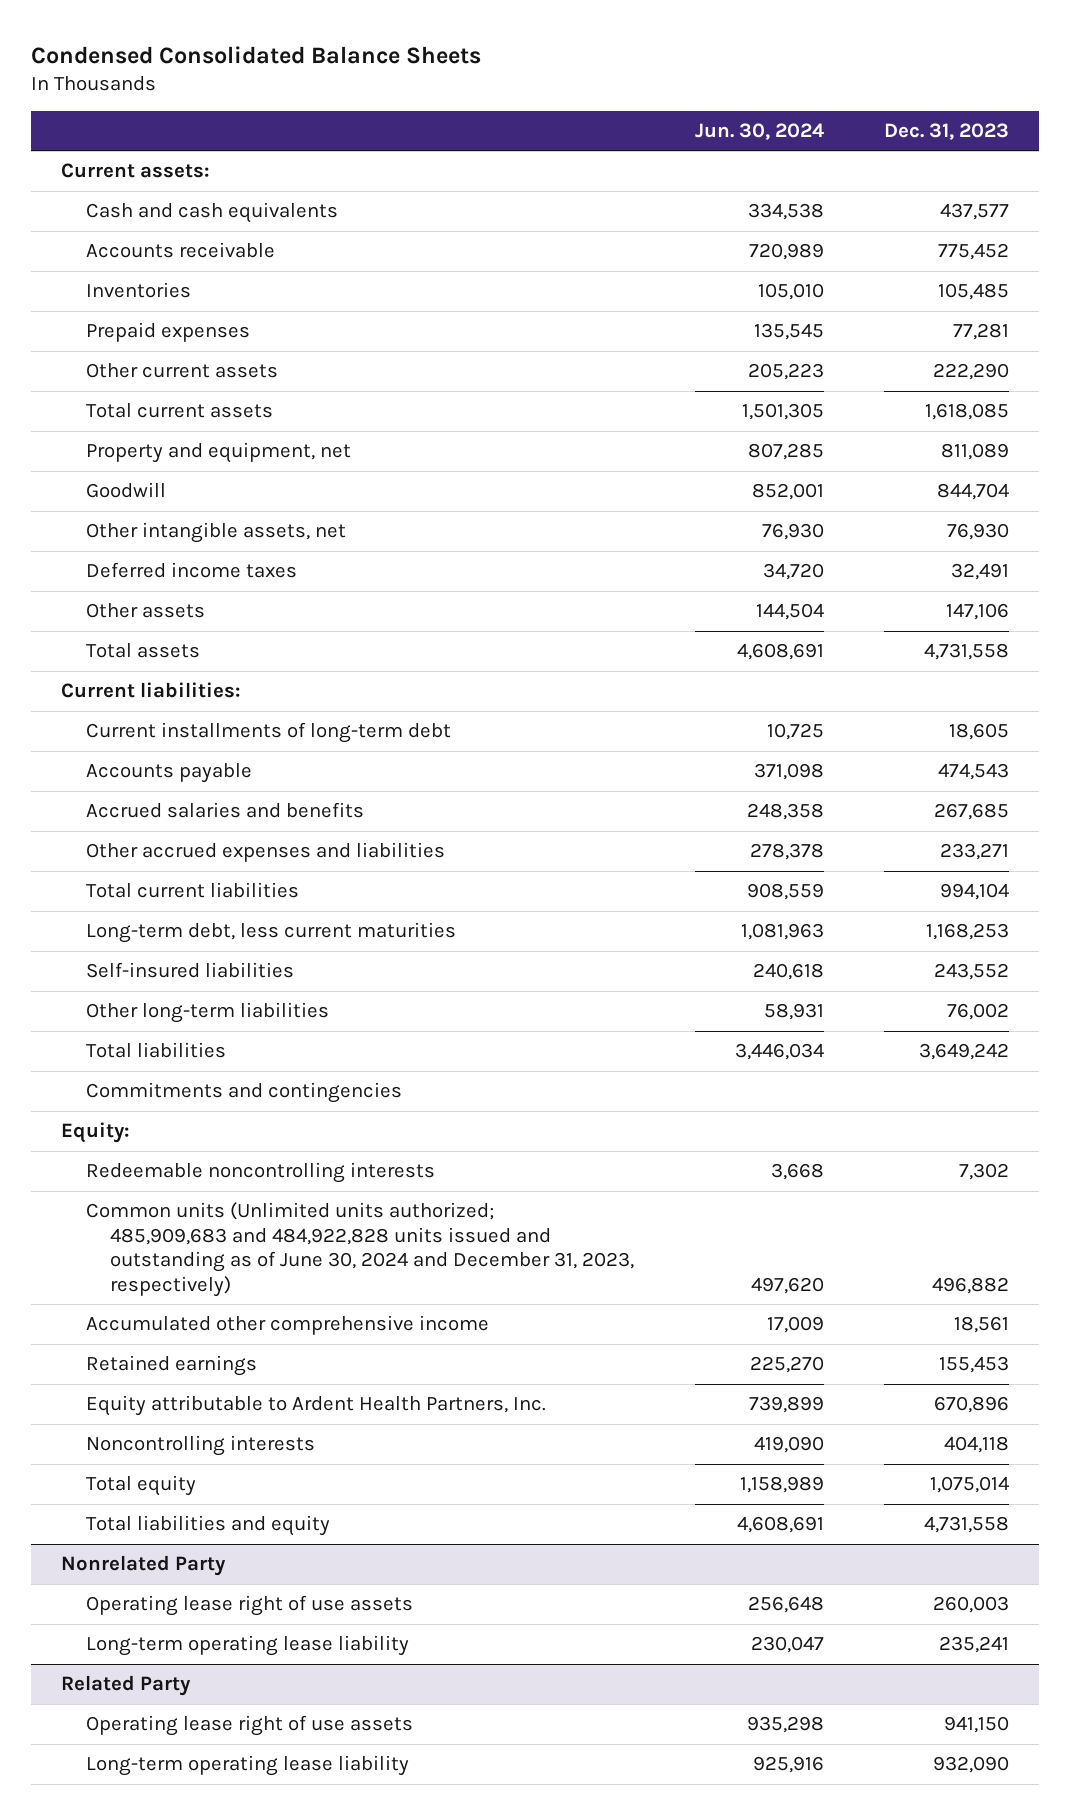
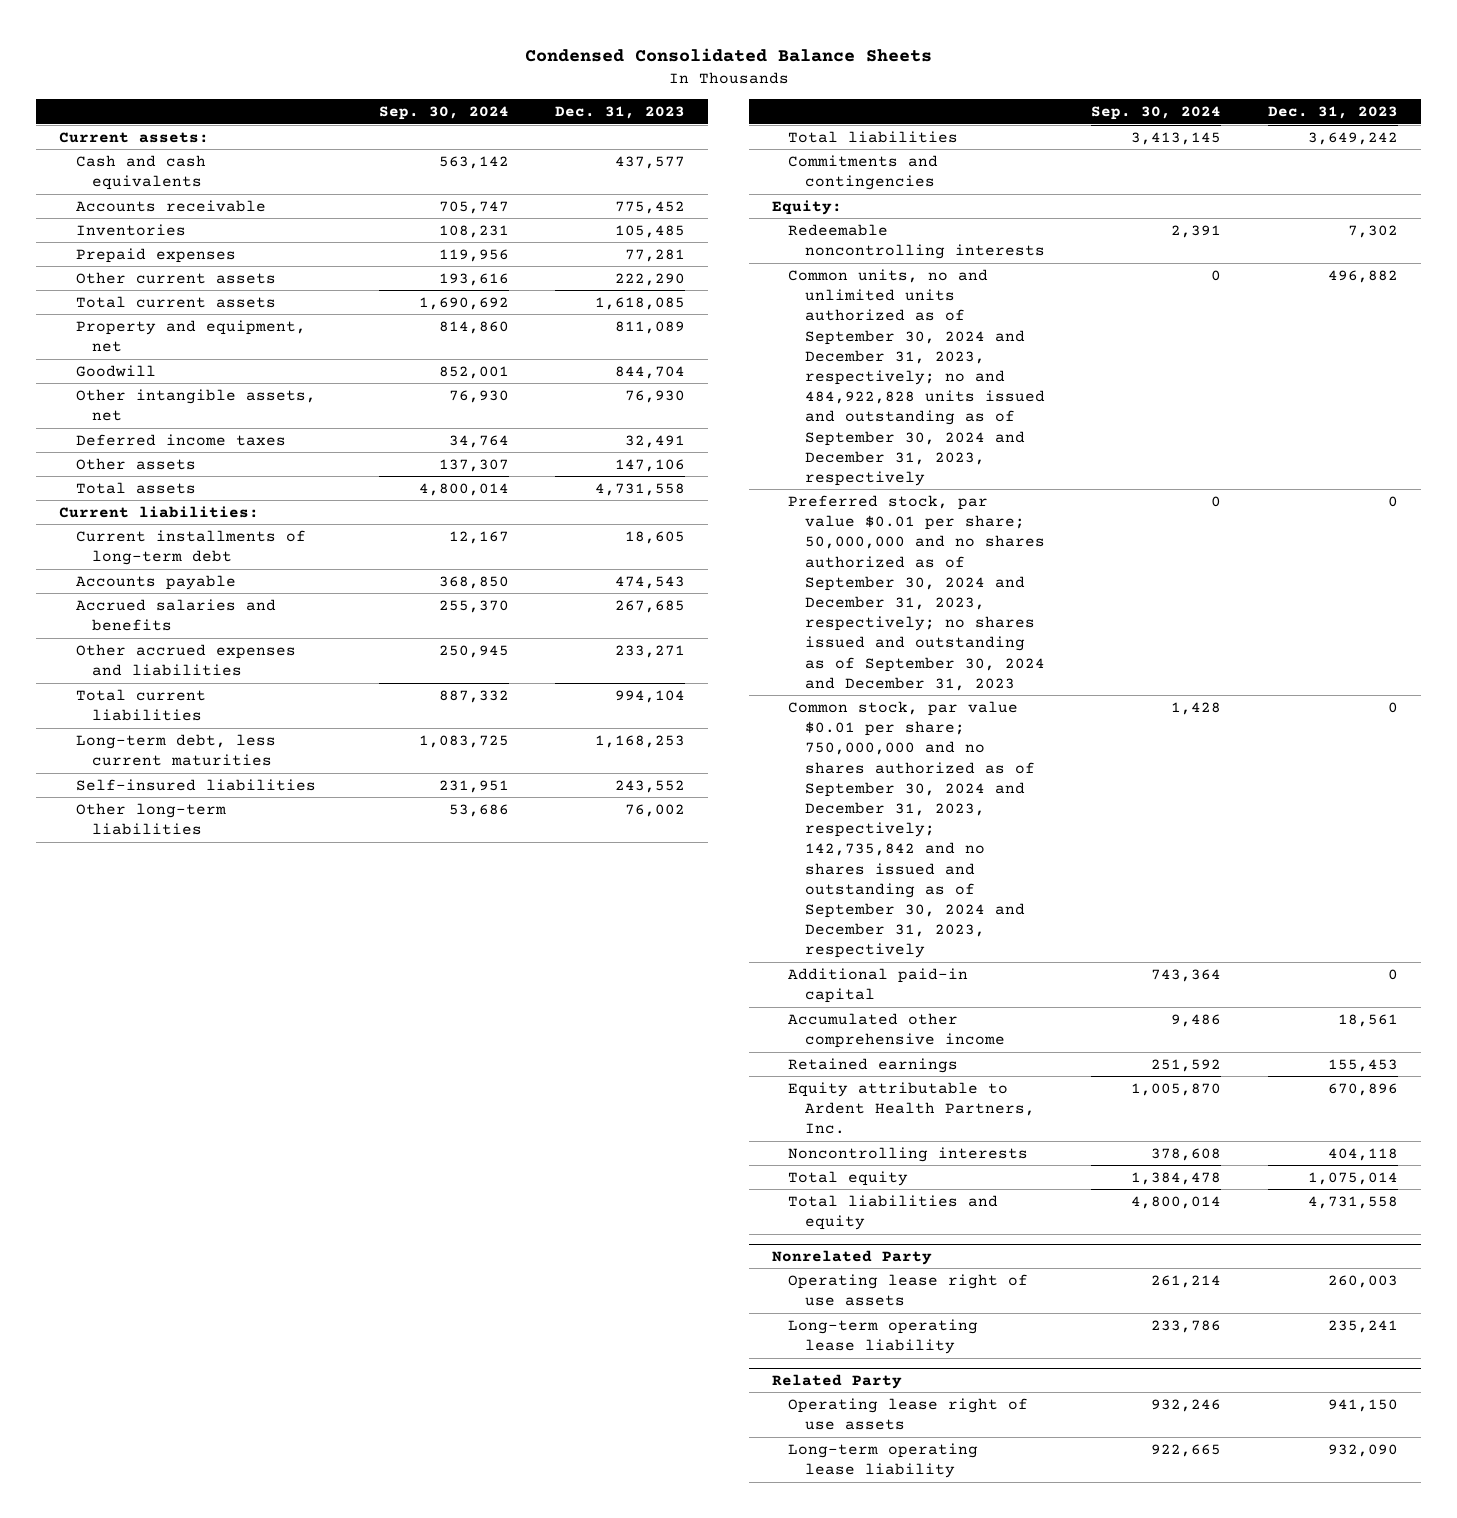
[694,123,824,141] Jun. 30, 2024 -> none
none -> [378,106,509,121] Sep. 30, 2024
none -> [788,268,1045,487] Common units, no and unlimited units authorized as of September 30, 2024 and December 31, 2023, respectively; no and 484,922,828 units issued and outstanding as of September 30, 2024 and December 31, 2023, respectively
none -> [788,494,1045,691] Preferred stock, par value $0.01 per share; 50,000,000 and no shares authorized as of September 30, 2024 and December 31, 2023, respectively; no shares issued and outstanding as of September 30, 2024 and December 31, 2023
[85,1202,635,1297] Common units (Unlimited units authorized; 485,909,683 and 484,922,828 units issued and outstanding as of June 30, 2024 and December 31, 2023, respectively) -> [788,700,1035,959] Common stock, par value $0.01 per share; 750,000,000 and no shares authorized as of September 30, 2024 and December 31, 2023, respectively; 142,735,842 and no shares issued and outstanding as of September 30, 2024 and December 31, 2023, respectively
[932,1276,1010,1294] 496,882 -> [1387,701,1398,713] 0
none -> [788,967,969,1004] Additional paid-in capital

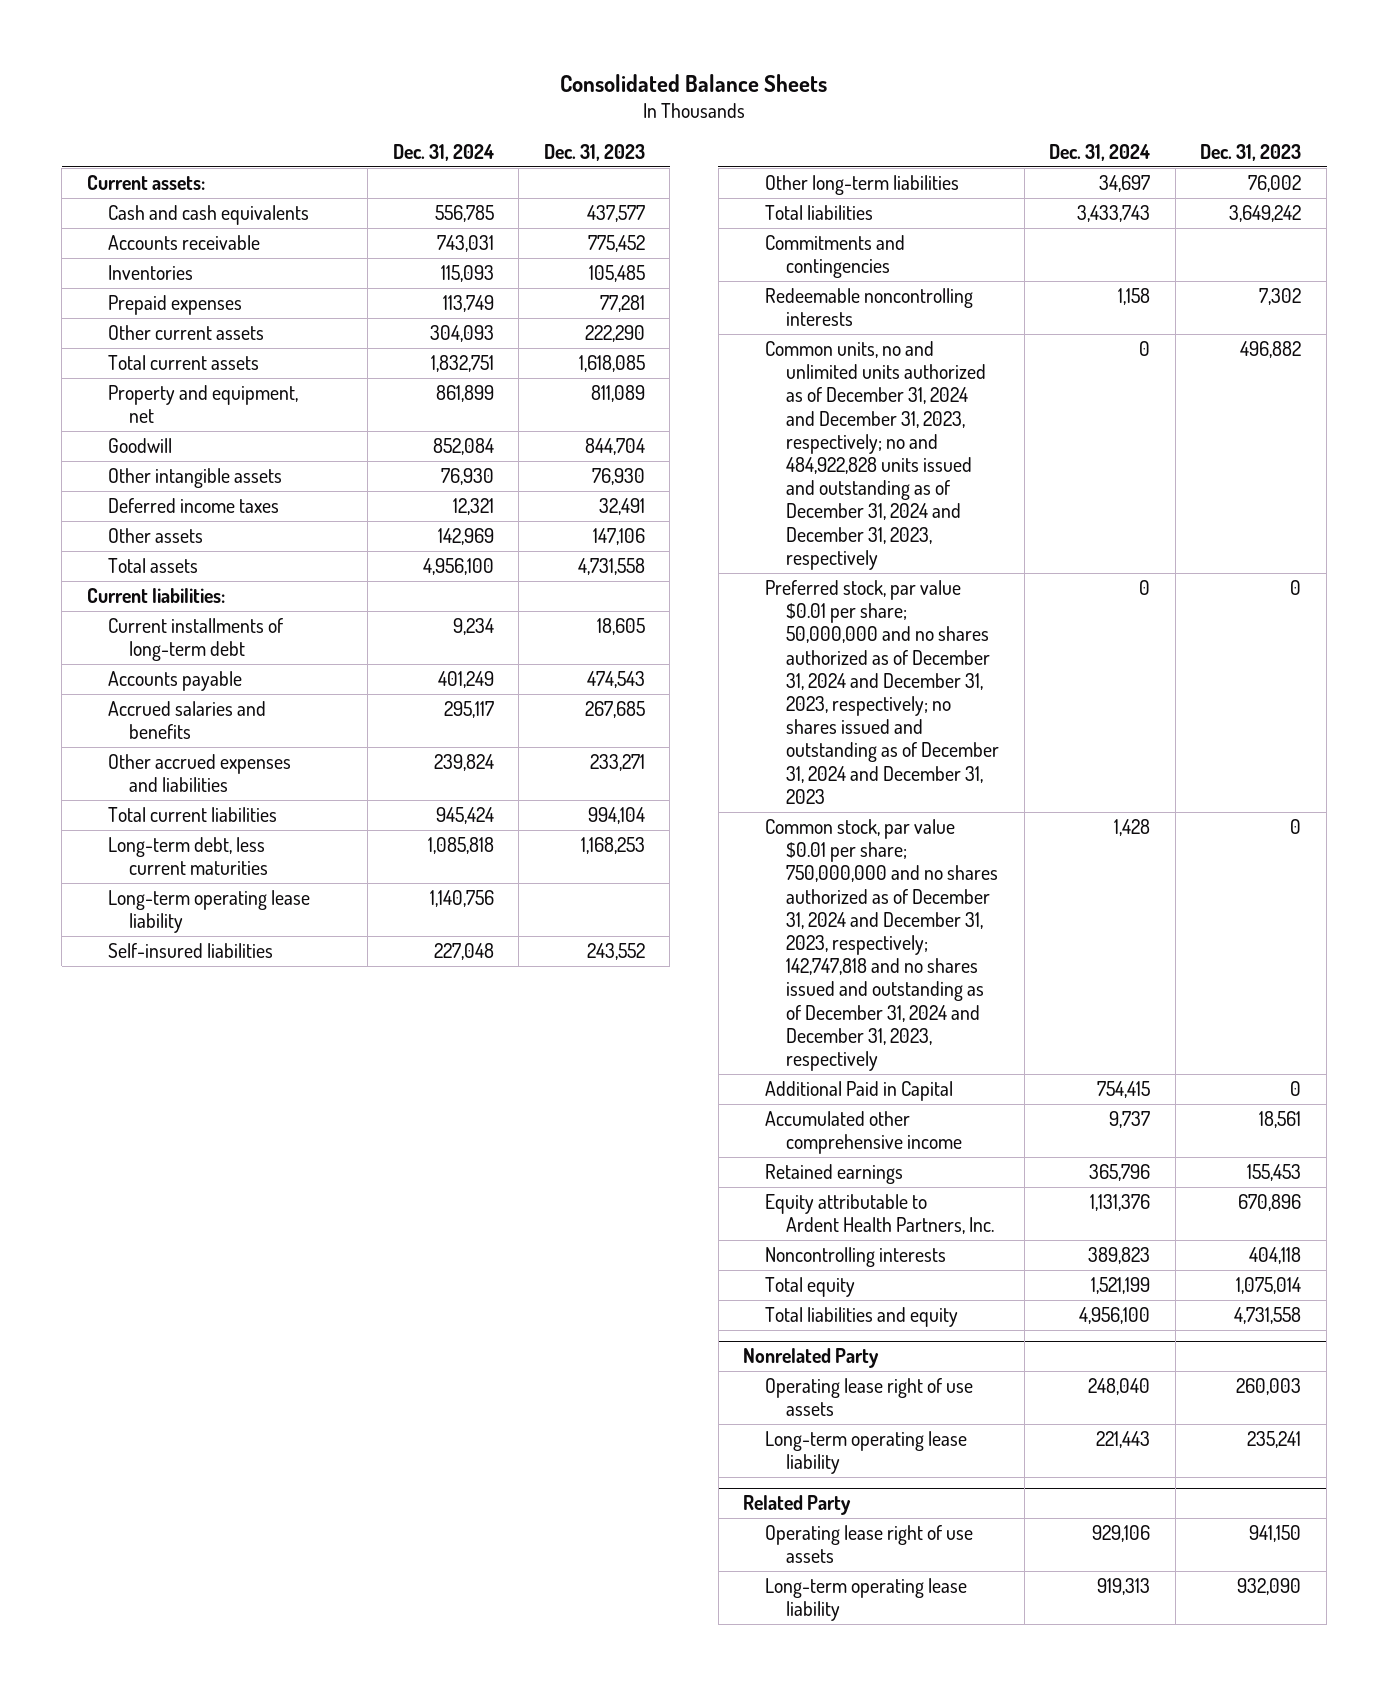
[524,48,932,63] Condensed Consolidated Balance Sheets -> [560,73,828,92] Consolidated Balance Sheets
[378,106,509,121] Sep. 30, 2024 -> none
none -> [392,144,494,162] Dec. 31, 2024
[75,388,316,422] Other intangible assets, net -> [108,467,283,488] Other intangible assets
none -> [108,889,311,934] Long-term operating lease liability
[772,199,843,215] Equity: -> none
[788,268,1045,487] Common units, no and unlimited units authorized as of September 30, 2024 and December 31, 2023, respectively; no and 484,922,828 units issued and outstanding as of September 30, 2024 and December 31, 2023, respectively -> [764,340,987,570] Common units, no and unlimited units authorized as of December 31, 2024 and December 31, 2023, respectively; no and 484,922,828 units issued and outstanding as of December 31, 2024 and December 31, 2023, respectively
[788,494,1045,691] Preferred stock, par value $0.01 per share; 50,000,000 and no shares authorized as of September 30, 2024 and December 31, 2023, respectively; no shares issued and outstanding as of September 30, 2024 and December 31, 2023 -> [764,579,1000,804] Preferred stock, par value $0.01 per share; 50,000,000 and no shares authorized as of December 31, 2024 and December 31, 2023, respectively; no shares issued and outstanding as of December 31, 2024 and December 31, 2023
[788,700,1035,959] Common stock, par value $0.01 per share; 750,000,000 and no shares authorized as of September 30, 2024 and December 31, 2023, respectively; 142,735,842 and no shares issued and outstanding as of September 30, 2024 and December 31, 2023, respectively -> [764,818,999,1072] Common stock, par value $0.01 per share; 750,000,000 and no shares authorized as of December 31, 2024 and December 31, 2023, respectively; 142,747,818 and no shares issued and outstanding as of December 31, 2024 and December 31, 2023, respectively
[788,967,969,1004] Additional paid-in capital -> [764,1080,953,1101] Additional Paid in Capital

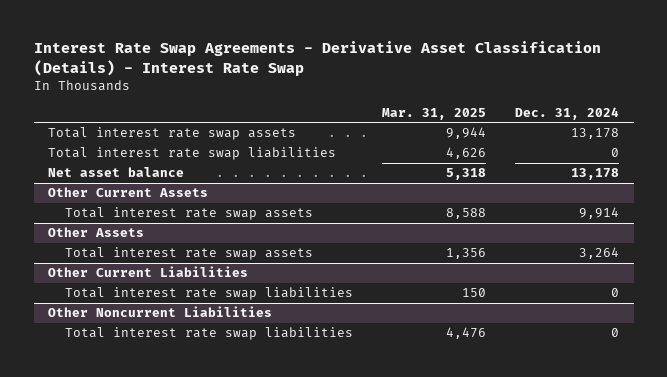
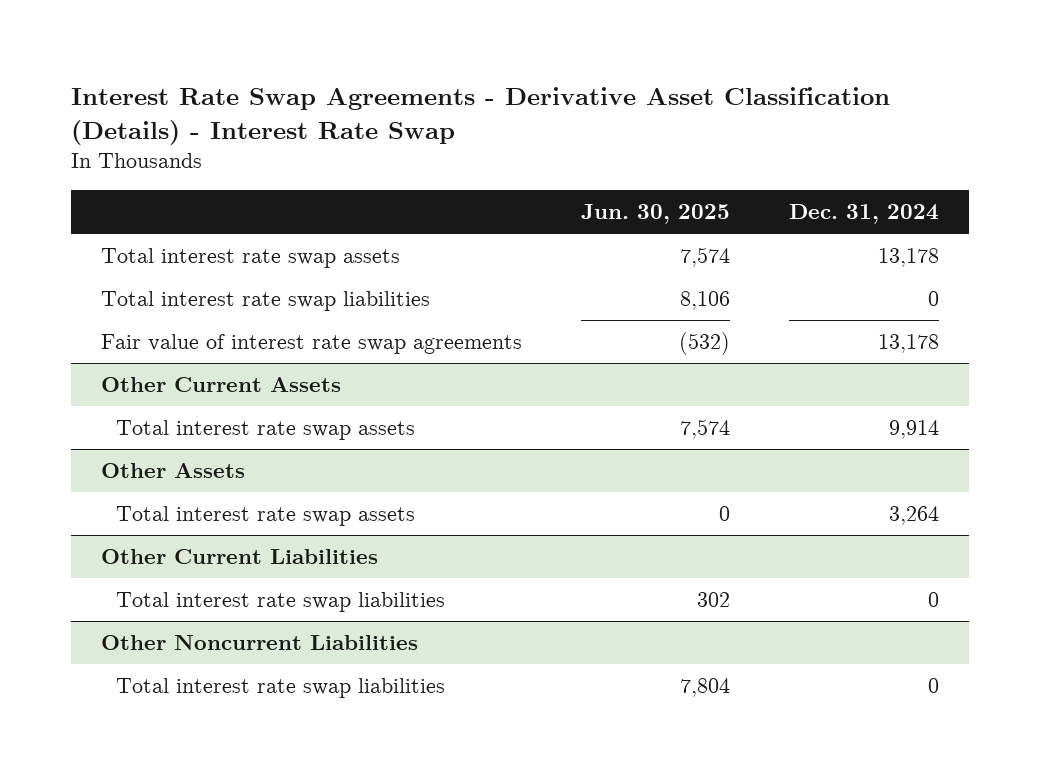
[382,107,487,120] Mar. 31, 2025 -> none
none -> [581,203,731,224] Jun. 30, 2025
[48,167,185,178] Net asset balance -> [100,334,522,355] Fair value of interest rate swap agreements

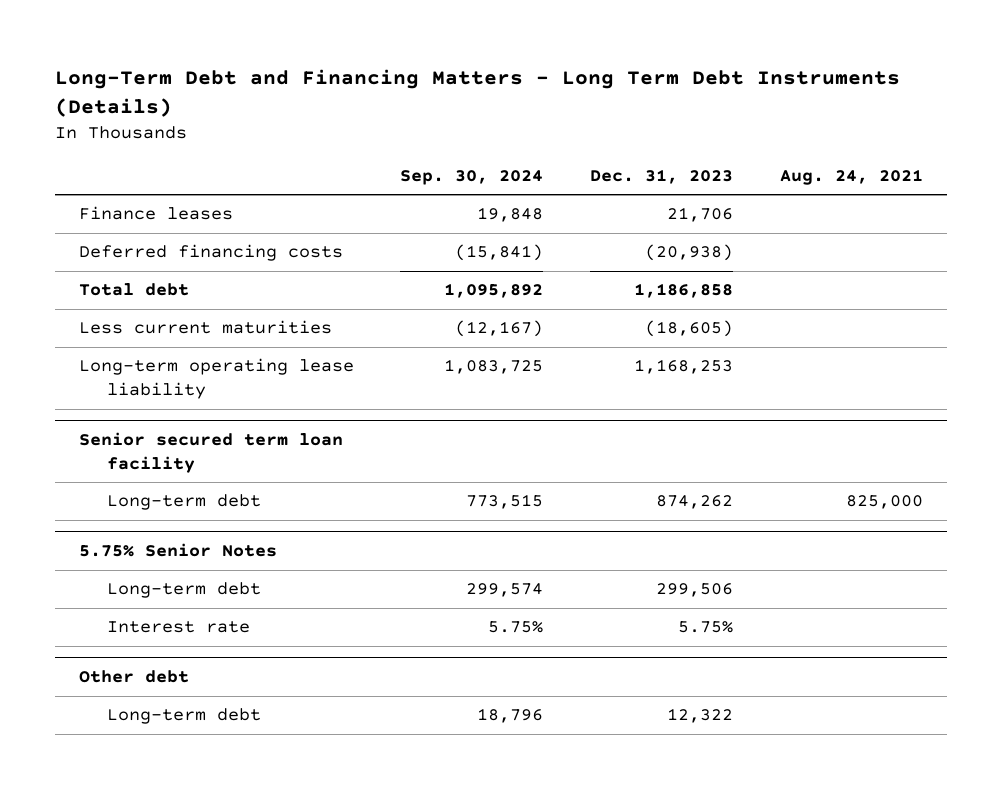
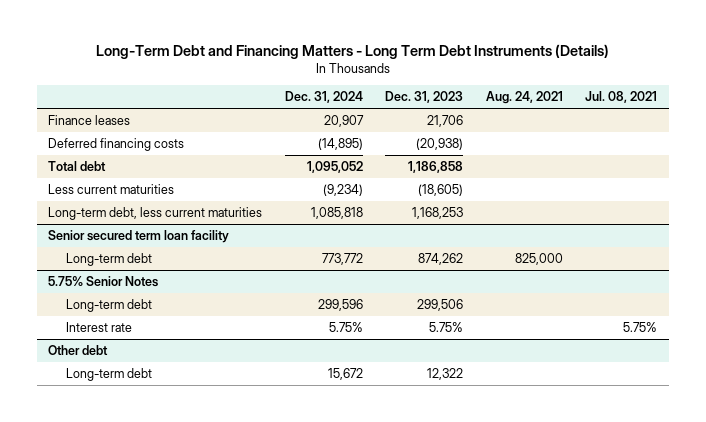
[400,169,544,185] Sep. 30, 2024 -> none
none -> [284,91,363,104] Dec. 31, 2024
none -> [585,91,658,104] Jul. 08, 2021
[78,358,354,399] Long-term operating lease liability -> [48,206,263,220] Long-term debt, less current maturities

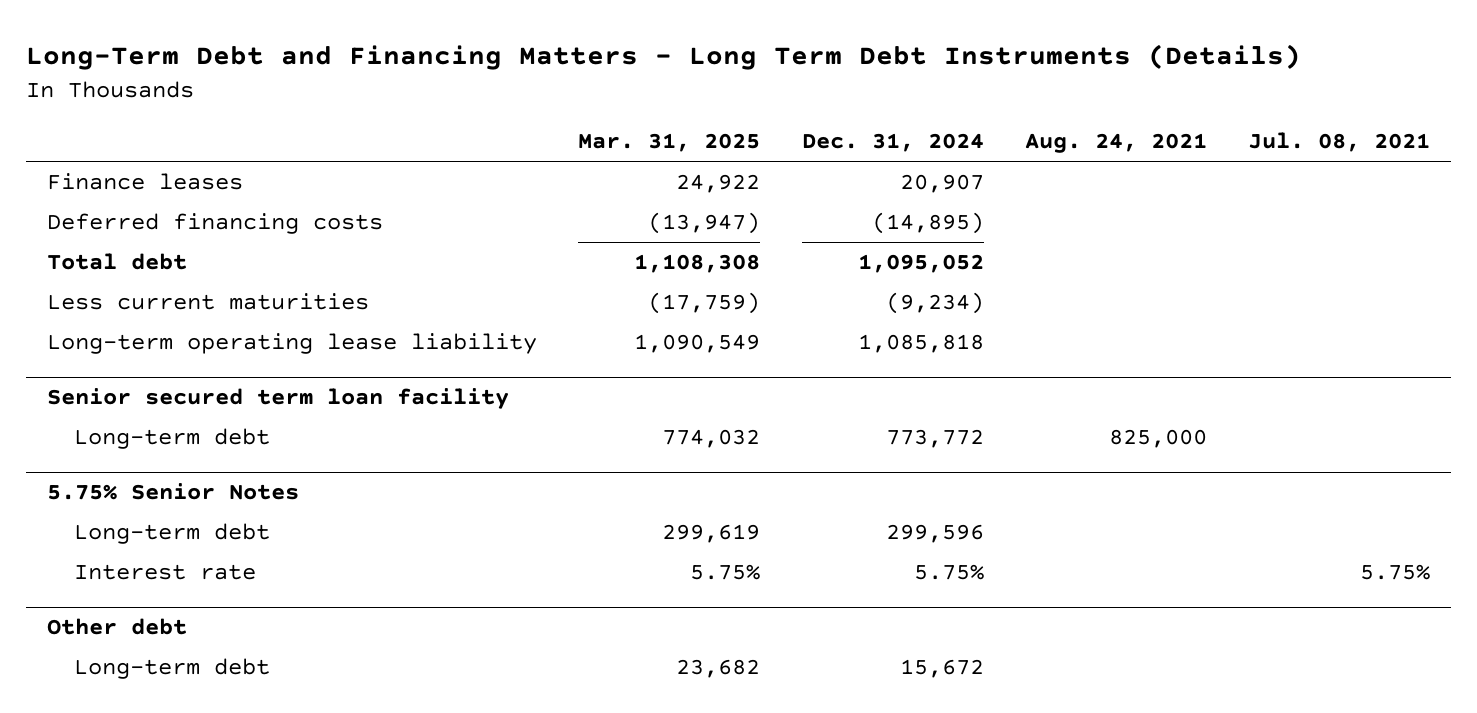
[385,91,464,104] Dec. 31, 2023 -> none
none -> [578,133,761,153] Mar. 31, 2025
[48,206,263,220] Long-term debt, less current maturities -> [47,333,538,355] Long-term operating lease liability

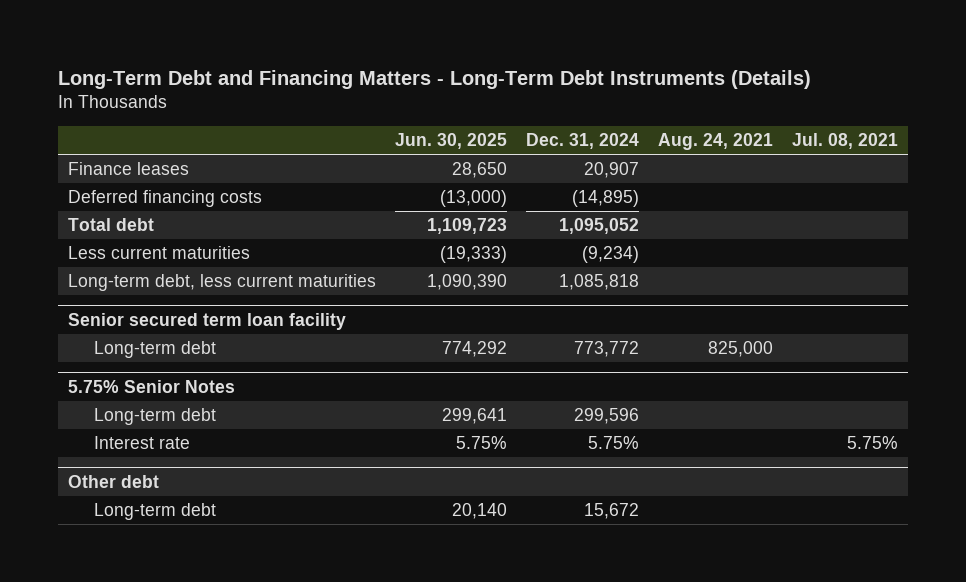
[26,43,1302,70] Long-Term Debt and Financing Matters - Long Term Debt Instruments (Details) -> [58,69,812,89] Long-Term Debt and Financing Matters - Long-Term Debt Instruments (Details)
[578,133,761,153] Mar. 31, 2025 -> none
none -> [394,132,507,149] Jun. 30, 2025
[47,333,538,355] Long-term operating lease liability -> [67,274,376,292] Long-term debt, less current maturities

